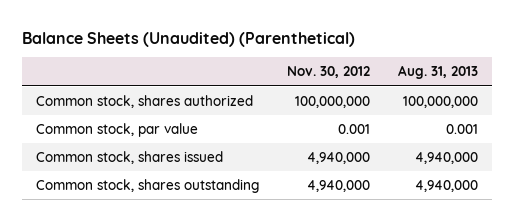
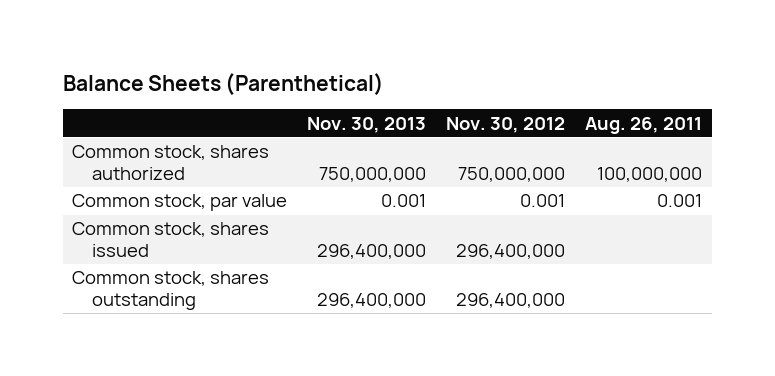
[22,31,356,47] Balance Sheets (Unaudited) (Parenthetical) -> [62,73,384,96] Balance Sheets (Parenthetical)
[398,65,479,80] Aug. 31, 2013 -> none
none -> [307,116,427,133] Nov. 30, 2013
none -> [585,116,703,134] Aug. 26, 2011
[295,96,371,109] 100,000,000 -> [458,166,566,182] 750,000,000
[307,152,371,165] 4,940,000 -> [456,243,566,259] 296,400,000
[307,180,371,193] 4,940,000 -> [456,292,566,308] 296,400,000

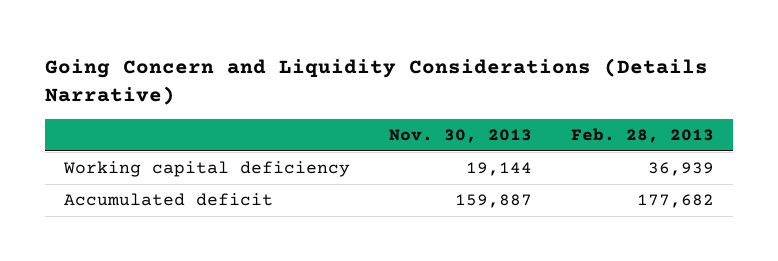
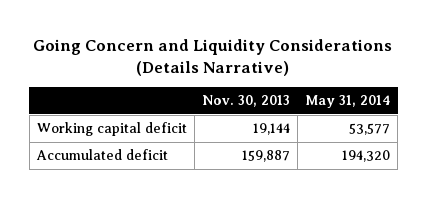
[570,128,714,144] Feb. 28, 2013 -> none
none -> [304,95,390,109] May 31, 2014
[63,161,351,178] Working capital deficiency -> [36,122,187,137] Working capital deficit

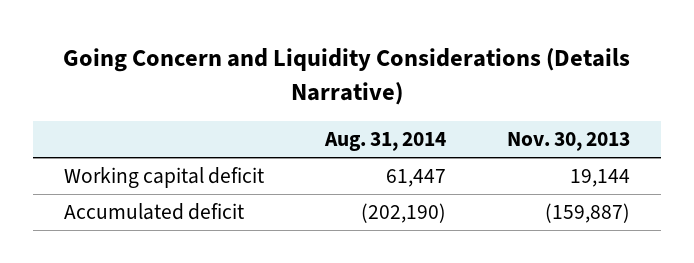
[304,95,390,109] May 31, 2014 -> none
none -> [324,132,447,152] Aug. 31, 2014
[241,150,290,163] 159,887 -> [545,203,631,224] (159,887)

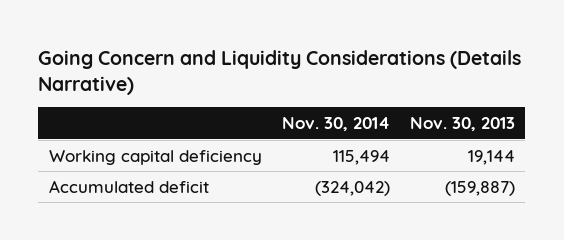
[324,132,447,152] Aug. 31, 2014 -> none
none -> [281,117,390,132] Nov. 30, 2014
[63,167,264,189] Working capital deficit -> [48,149,262,165] Working capital deficiency

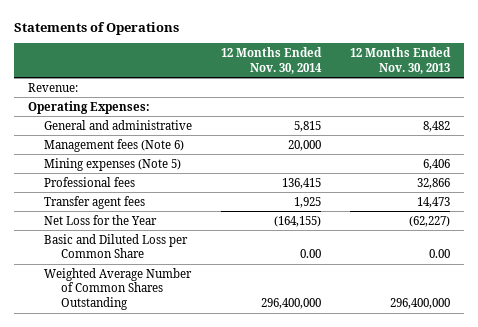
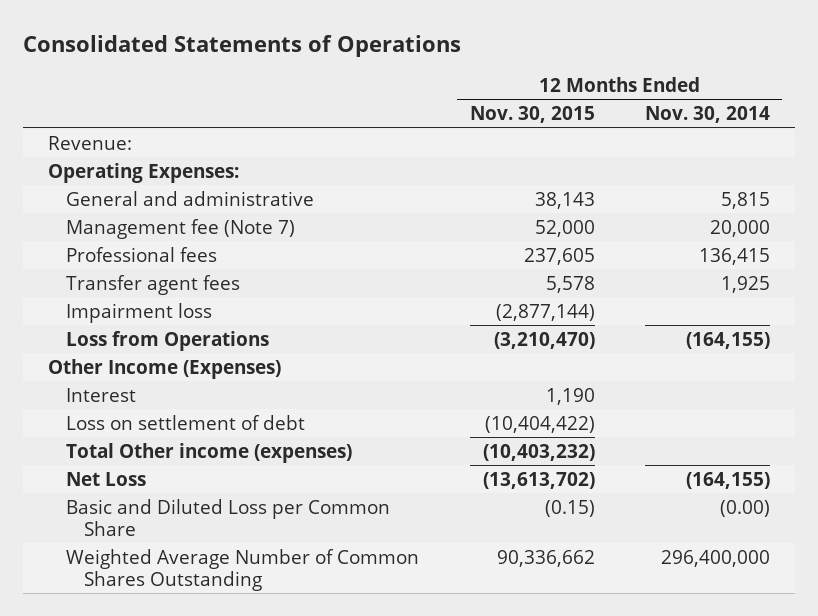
[13,21,179,35] Statements of Operations -> [23,35,462,58] Consolidated Statements of Operations
[349,46,451,74] 12 Months Ended Nov. 30, 2013 -> none
none -> [469,106,595,124] Nov. 30, 2015
[44,157,182,171] Mining expenses (Note 5) -> none
[44,138,185,152] Management fees (Note 6) -> [66,218,296,239] Management fee (Note 7)
none -> [66,302,213,323] Impairment loss
none -> [66,330,270,351] Loss from Operations
none -> [48,358,282,379] Other Income (Expenses)
none -> [66,387,137,402] Interest
none -> [66,414,306,430] Loss on settlement of debt
none -> [66,442,353,463] Total Other income (expenses)
[44,214,158,225] Net Loss for the Year -> [66,471,147,486] Net Loss
[300,249,322,259] 0.00 -> [719,499,770,517] (0.00)

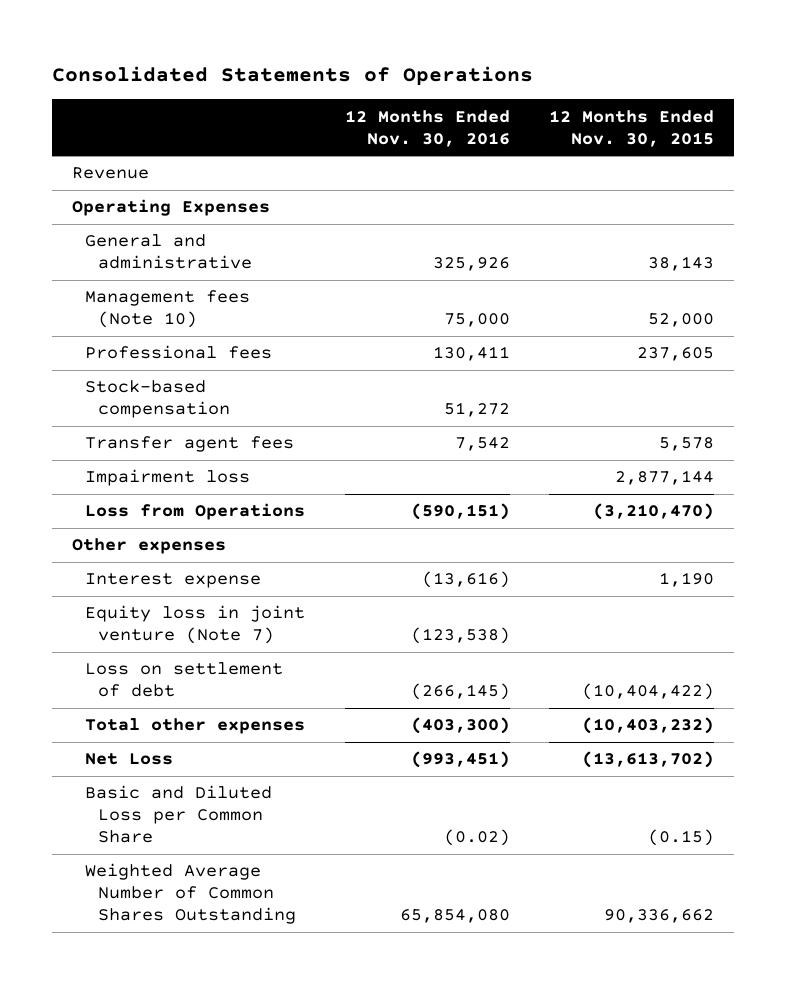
[644,106,770,124] Nov. 30, 2014 -> none
none -> [344,109,510,147] 12 Months Ended Nov. 30, 2016
[48,135,133,150] Revenue: -> [71,167,149,180] Revenue
[48,162,240,183] Operating Expenses: -> [71,199,270,217] Operating Expenses
[66,218,296,239] Management fee (Note 7) -> [84,290,250,329] Management fees (Note 10)
none -> [84,380,230,419] Stock-based compensation
[495,303,595,321] (2,877,144) -> [615,470,715,486] 2,877,144
[48,358,282,379] Other Income (Expenses) -> [71,538,226,555] Other expenses
[66,387,137,402] Interest -> [84,573,261,589] Interest expense
none -> [84,605,305,645] Equity loss in joint venture (Note 7)
[66,442,353,463] Total Other income (expenses) -> [84,718,305,735] Total other expenses

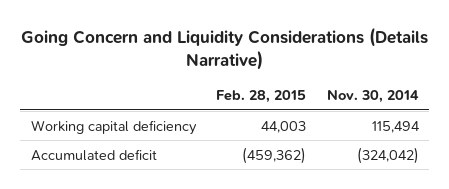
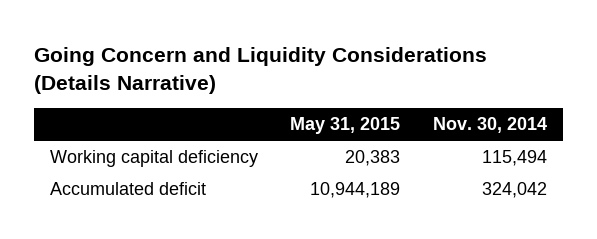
[216,90,307,104] Feb. 28, 2015 -> none
none -> [290,117,401,135] May 31, 2015
[356,146,419,164] (324,042) -> [481,182,547,199] 324,042

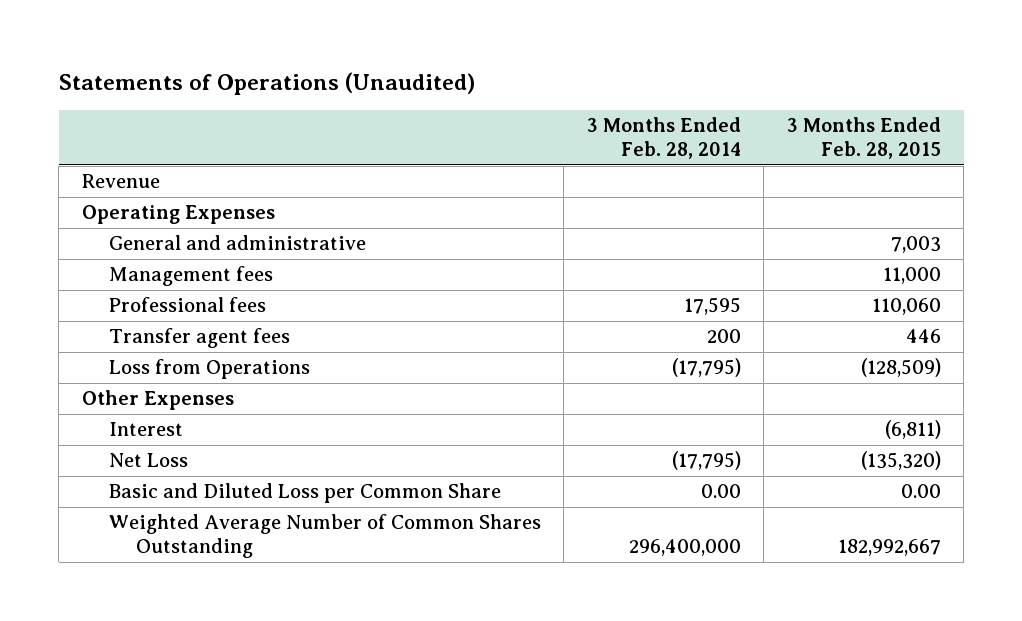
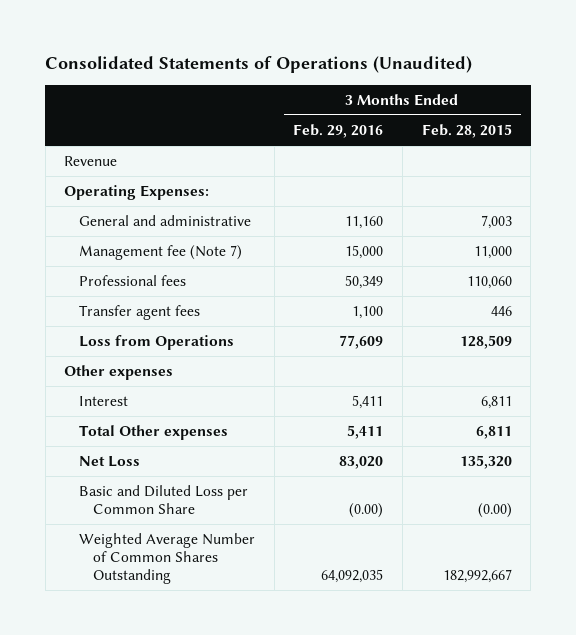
[58,71,475,95] Statements of Operations (Unaudited) -> [45,56,473,74] Consolidated Statements of Operations (Unaudited)
[586,116,741,159] 3 Months Ended Feb. 28, 2014 -> none
none -> [293,124,384,139] Feb. 29, 2016
[81,205,275,225] Operating Expenses -> [64,185,210,201] Operating Expenses:
[108,266,273,287] Management fees -> [78,245,242,261] Management fee (Note 7)
[860,358,941,378] (128,509) -> [459,335,512,350] 128,509
[81,390,234,411] Other Expenses -> [64,365,174,381] Other expenses
[884,420,941,440] (6,811) -> [480,396,512,410] 6,811
none -> [78,425,228,441] Total Other expenses
[860,451,941,471] (135,320) -> [459,455,512,470] 135,320
[900,484,941,499] 0.00 -> [477,503,512,519] (0.00)

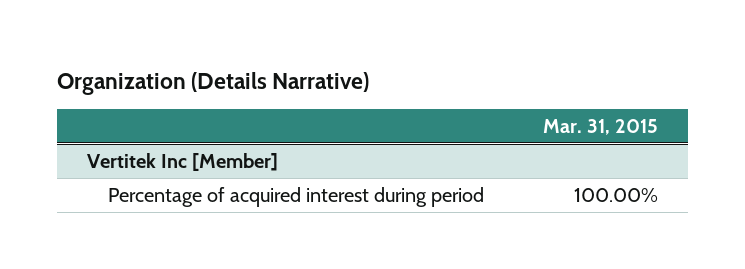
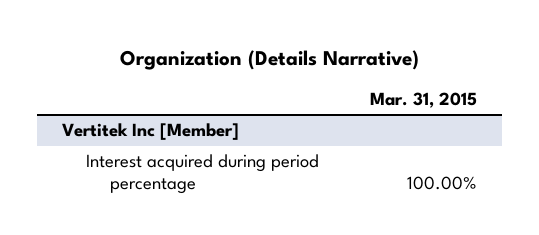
[108,186,485,207] Percentage of acquired interest during period -> [86,154,320,194] Interest acquired during period percentage

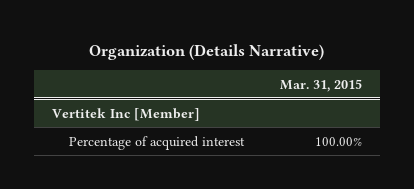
[86,154,320,194] Interest acquired during period percentage -> [69,135,246,150] Percentage of acquired interest

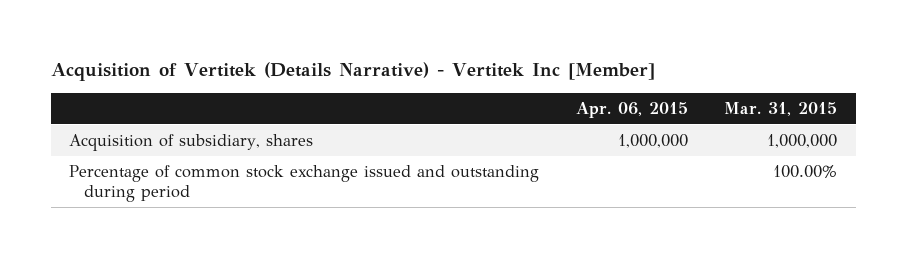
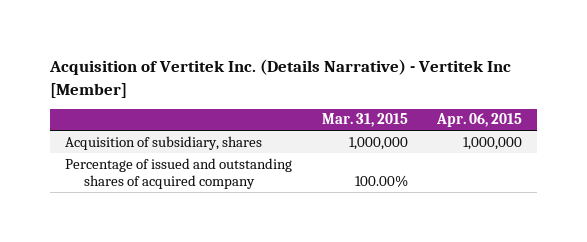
[50,62,655,82] Acquisition of Vertitek (Details Narrative) - Vertitek Inc [Member] -> [49,59,512,98] Acquisition of Vertitek Inc. (Details Narrative) - Vertitek Inc [Member]
[69,165,540,203] Percentage of common stock exchange issued and outstanding during period -> [64,157,292,189] Percentage of issued and outstanding shares of acquired company

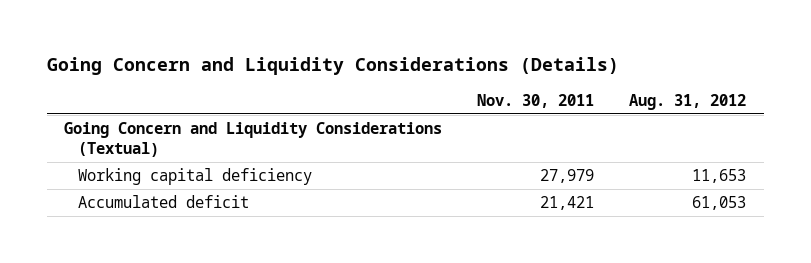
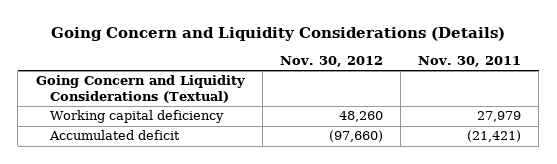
[629,94,747,111] Aug. 31, 2012 -> none
none -> [279,55,383,67] Nov. 30, 2012
[540,196,595,211] 21,421 -> [467,130,522,143] (21,421)

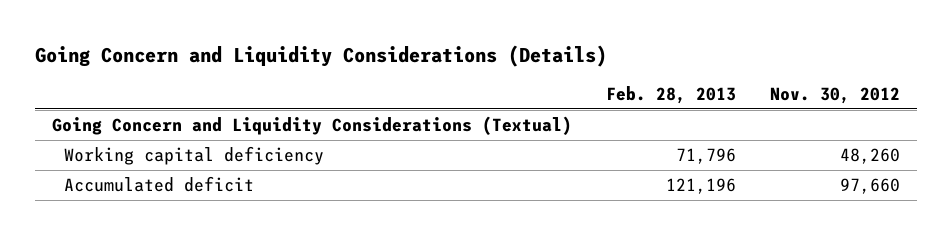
[418,55,522,67] Nov. 30, 2011 -> none
none -> [605,86,736,105] Feb. 28, 2013
[328,130,383,143] (97,660) -> [839,177,900,194] 97,660

